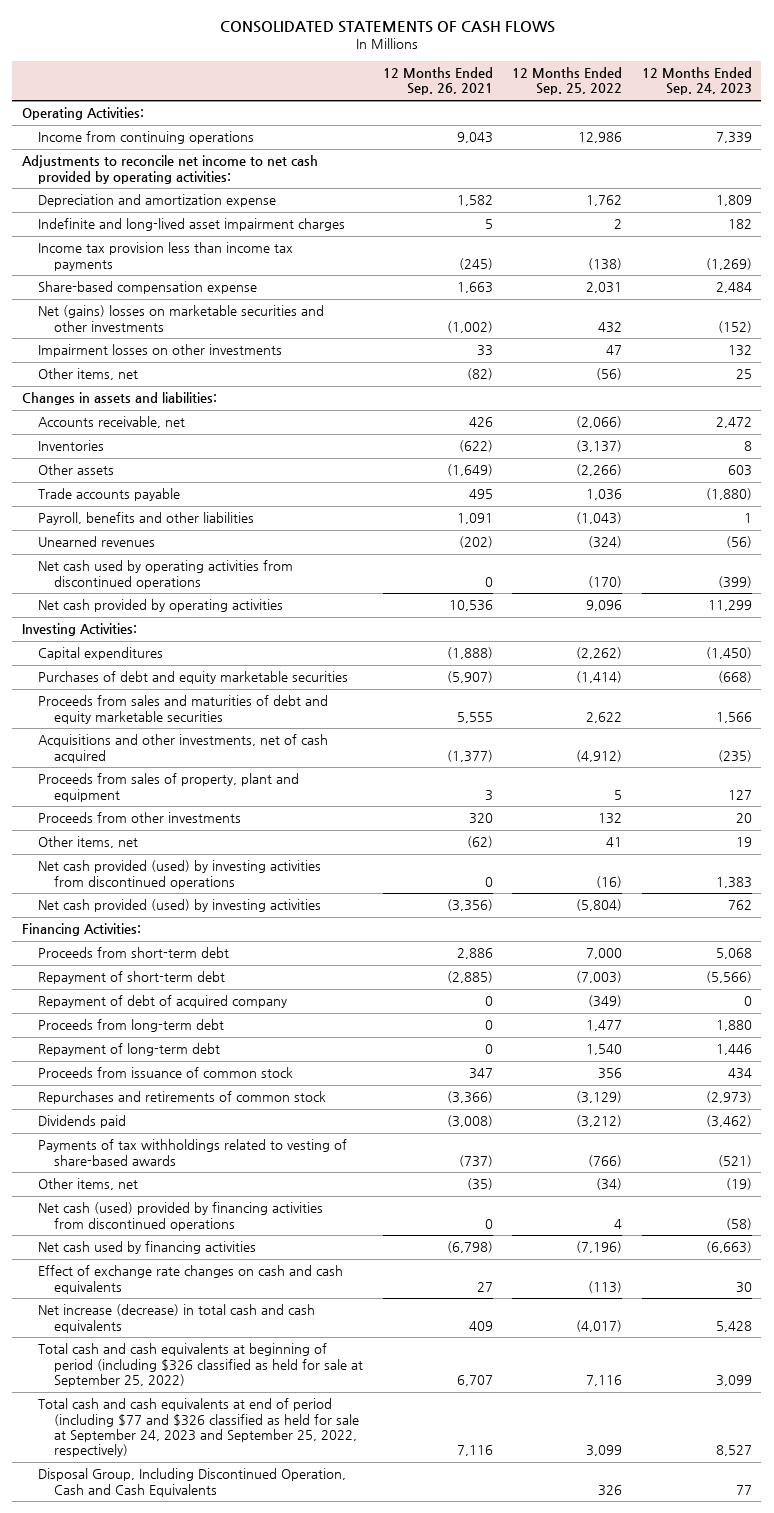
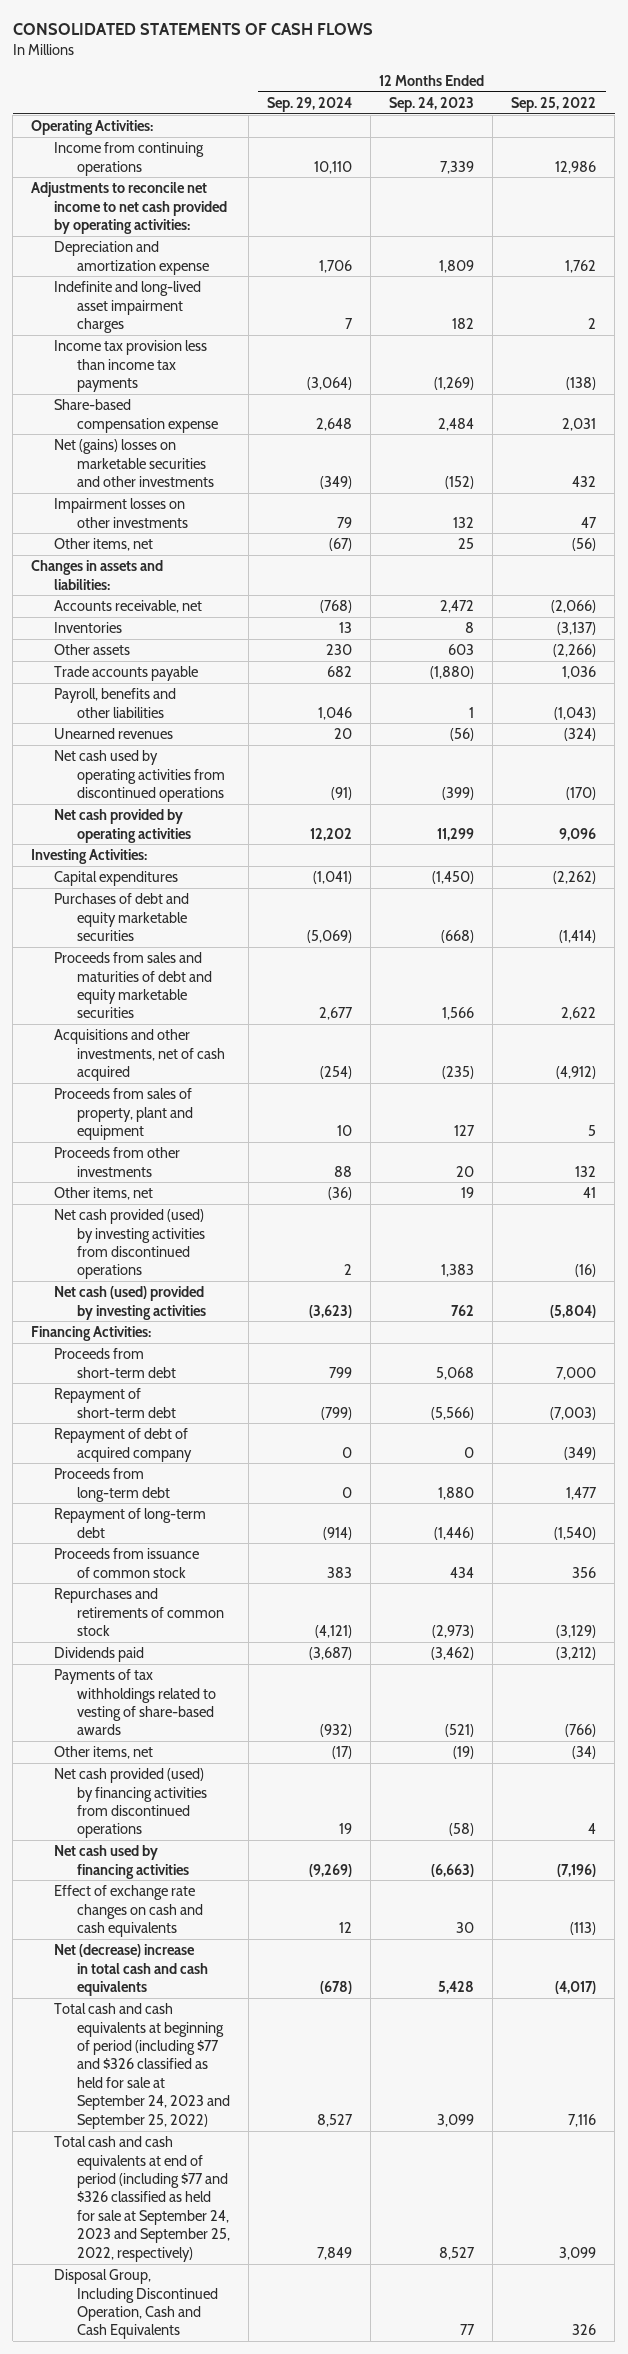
[382,67,493,96] 12 Months Ended Sep. 26, 2021 -> none
none -> [267,96,353,112] Sep. 29, 2024
[38,899,322,913] Net cash provided (used) by investing activities -> [54,1286,207,1320] Net cash (used) provided by investing activities
[586,1044,623,1056] 1,540 -> [554,1526,597,1540] (1,540)
[715,1044,752,1056] 1,446 -> [434,1526,475,1540] (1,446)
[38,1202,324,1231] Net cash (used) provided by financing activities from discontinued operations -> [54,1768,208,1839] Net cash provided (used) by financing activities from discontinued operations
[38,1304,316,1333] Net increase (decrease) in total cash and cash equivalents -> [54,1944,209,1996] Net (decrease) increase in total cash and cash equivalents
[38,1343,364,1388] Total cash and cash equivalents at beginning of period (including $326 classified as held for sale at September 25, 2022) -> [54,2003,231,2129] Total cash and cash equivalents at beginning of period (including $77 and $326 classified as held for sale at September 24, 2023 and September 25, 2022)

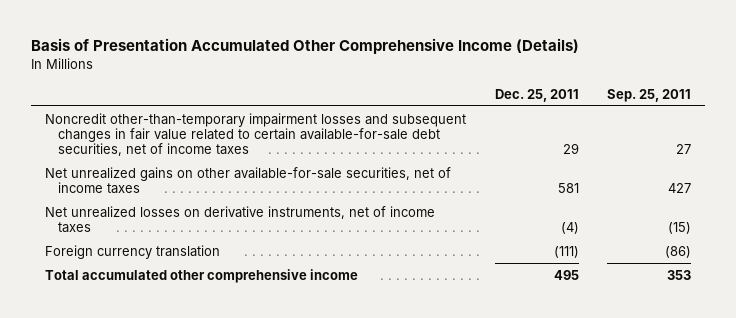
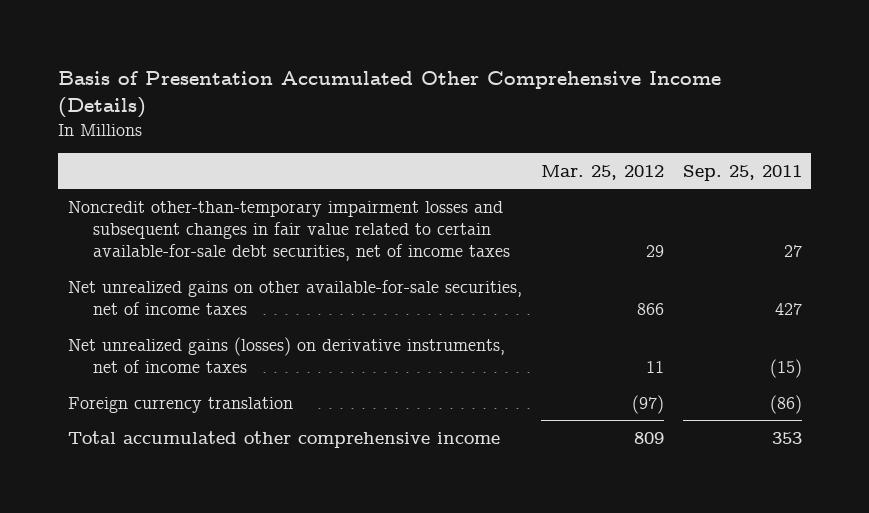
[494,88,579,102] Dec. 25, 2011 -> none
none -> [540,164,664,180] Mar. 25, 2012
[45,205,436,233] Net unrealized losses on derivative instruments, net of income taxes -> [67,336,505,374] Net unrealized gains (losses) on derivative instruments, net of income taxes

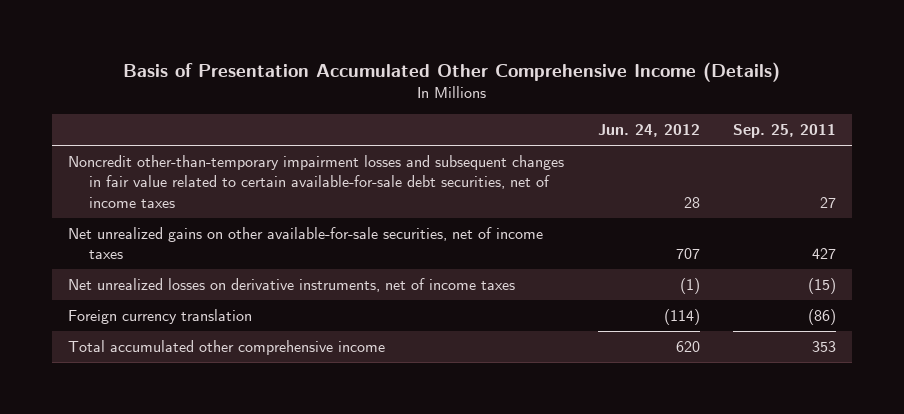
[540,164,664,180] Mar. 25, 2012 -> none
none -> [597,124,700,138] Jun. 24, 2012
[67,336,505,374] Net unrealized gains (losses) on derivative instruments, net of income taxes -> [68,278,516,293] Net unrealized losses on derivative instruments, net of income taxes

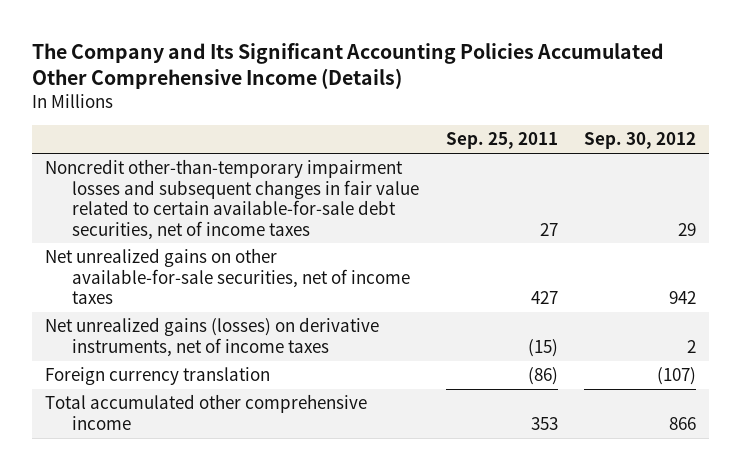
[123,61,781,82] Basis of Presentation Accumulated Other Comprehensive Income (Details) -> [32,42,665,90] The Company and Its Significant Accounting Policies Accumulated Other Comprehensive Income (Details)
[597,124,700,138] Jun. 24, 2012 -> none
none -> [584,132,697,150] Sep. 30, 2012
[68,278,516,293] Net unrealized losses on derivative instruments, net of income taxes -> [45,317,380,357] Net unrealized gains (losses) on derivative instruments, net of income taxes

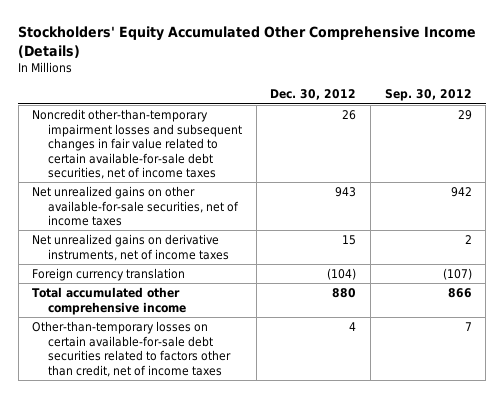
[32,42,665,90] The Company and Its Significant Accounting Policies Accumulated Other Comprehensive Income (Details) -> [18,25,477,58] Stockholders' Equity Accumulated Other Comprehensive Income (Details)
[445,132,558,150] Sep. 25, 2011 -> none
none -> [270,89,357,101] Dec. 30, 2012
[45,317,380,357] Net unrealized gains (losses) on derivative instruments, net of income taxes -> [32,234,230,261] Net unrealized gains on derivative instruments, net of income taxes
none -> [32,321,232,377] Other-than-temporary losses on certain available-for-sale debt securities related to factors other than credit, net of income taxes

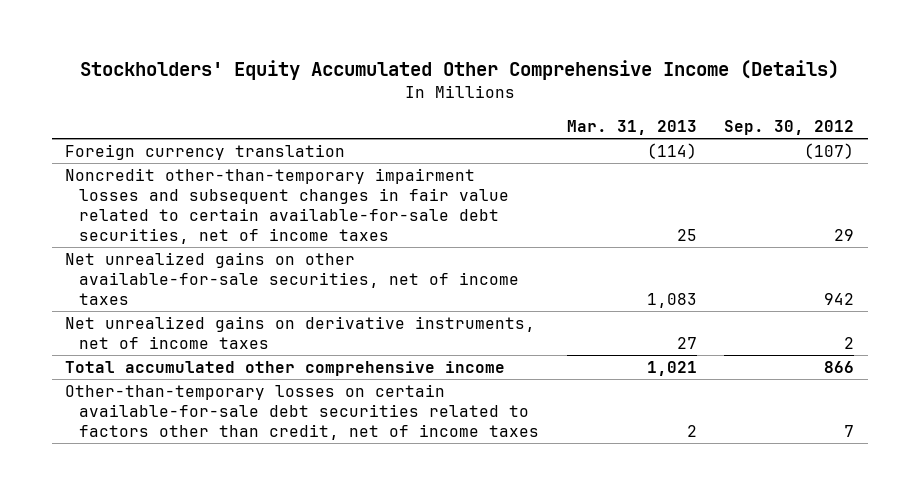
[270,89,357,101] Dec. 30, 2012 -> none
none -> [566,120,697,136] Mar. 31, 2013
[32,268,186,282] Foreign currency translation -> [65,143,346,160] Foreign currency translation

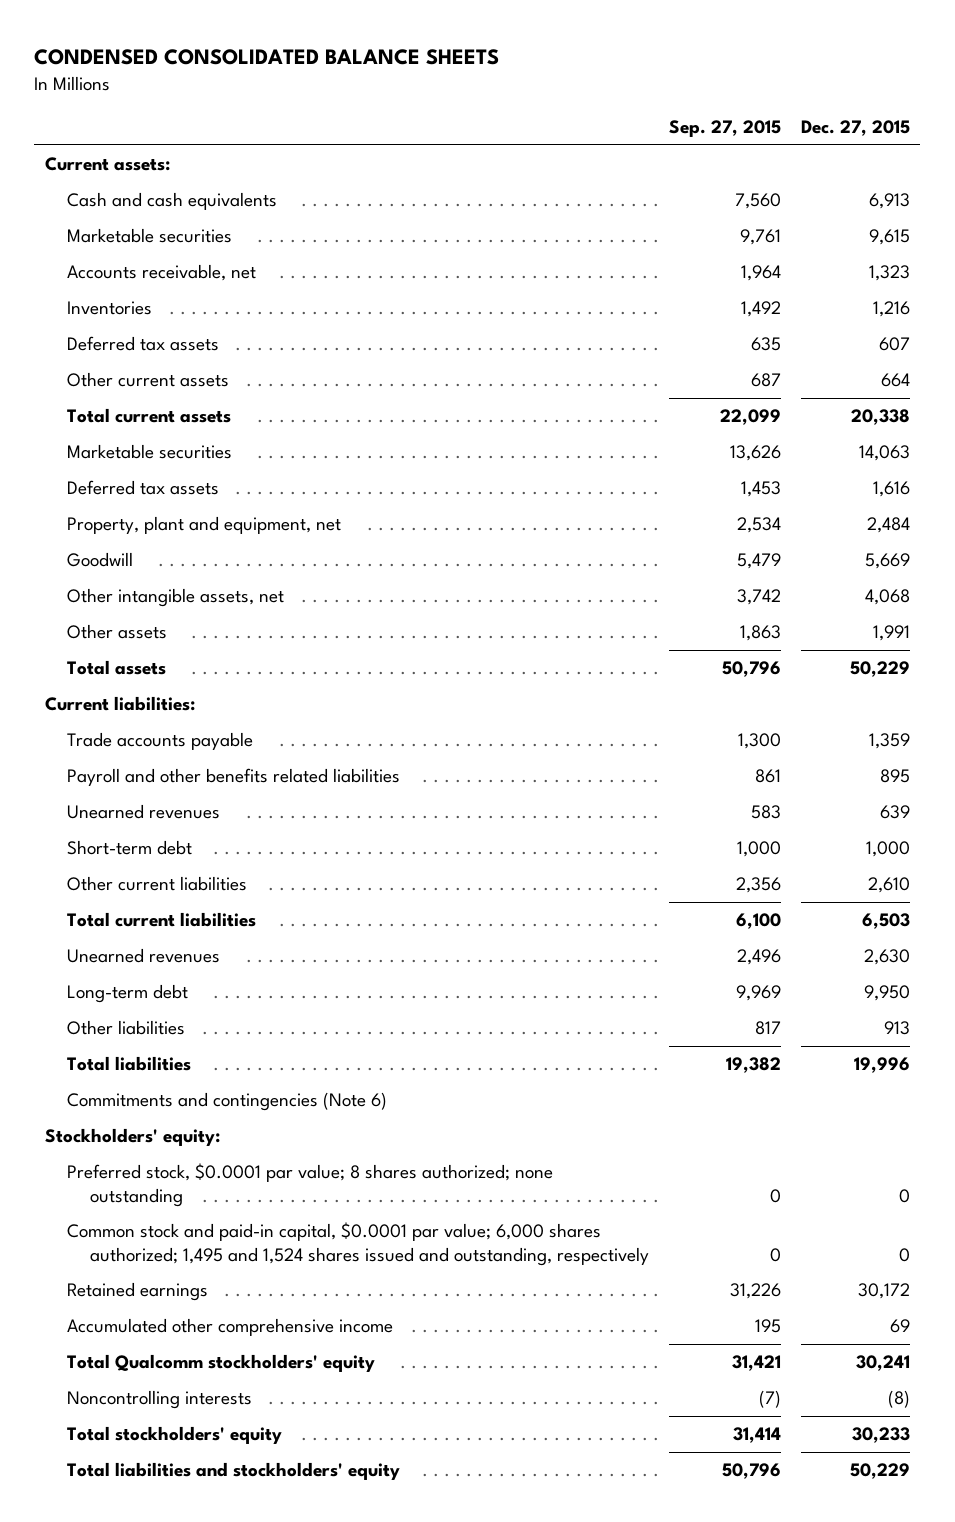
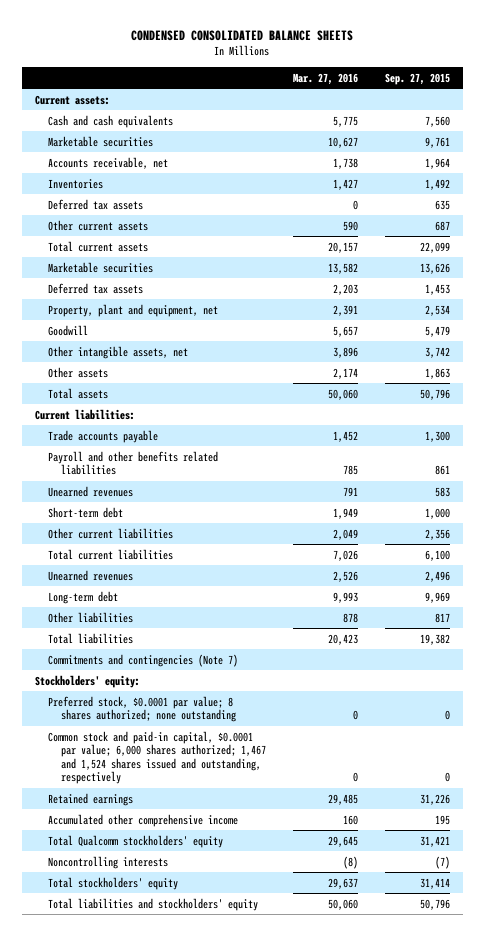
[801,120,911,137] Dec. 27, 2015 -> none
none -> [292,72,358,85] Mar. 27, 2016
[67,1092,388,1112] Commitments and contingencies (Note 6) -> [48,653,239,667] Commitments and contingencies (Note 7)
[67,1222,649,1266] Common stock and paid-in capital, $0.0001 par value; 6,000 shares authorized; 1,495 and 1,524 shares issued and outstanding, respectively -> [48,730,267,785] Common stock and paid-in capital, $0.0001 par value; 6,000 shares authorized; 1,467 and 1,524 shares issued and outstanding, respectively

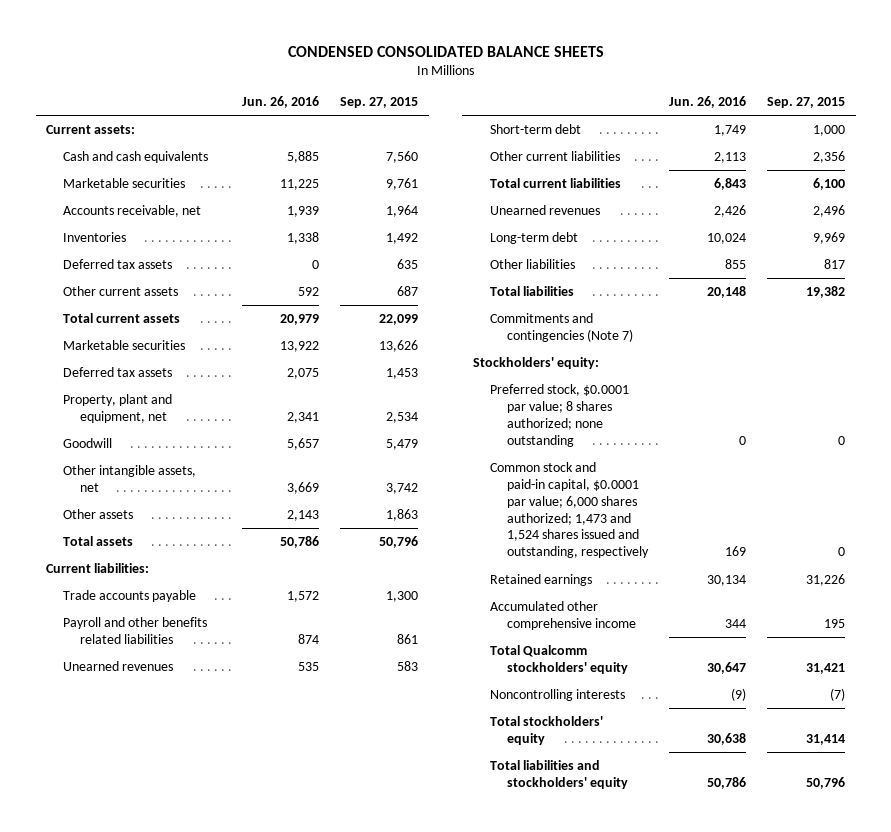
[292,72,358,85] Mar. 27, 2016 -> none
none -> [242,95,320,108] Jun. 26, 2016
[48,730,267,785] Common stock and paid-in capital, $0.0001 par value; 6,000 shares authorized; 1,467 and 1,524 shares issued and outstanding, respectively -> [490,461,650,559] Common stock and paid-in capital, $0.0001 par value; 6,000 shares authorized; 1,473 and 1,524 shares issued and outstanding, respectively

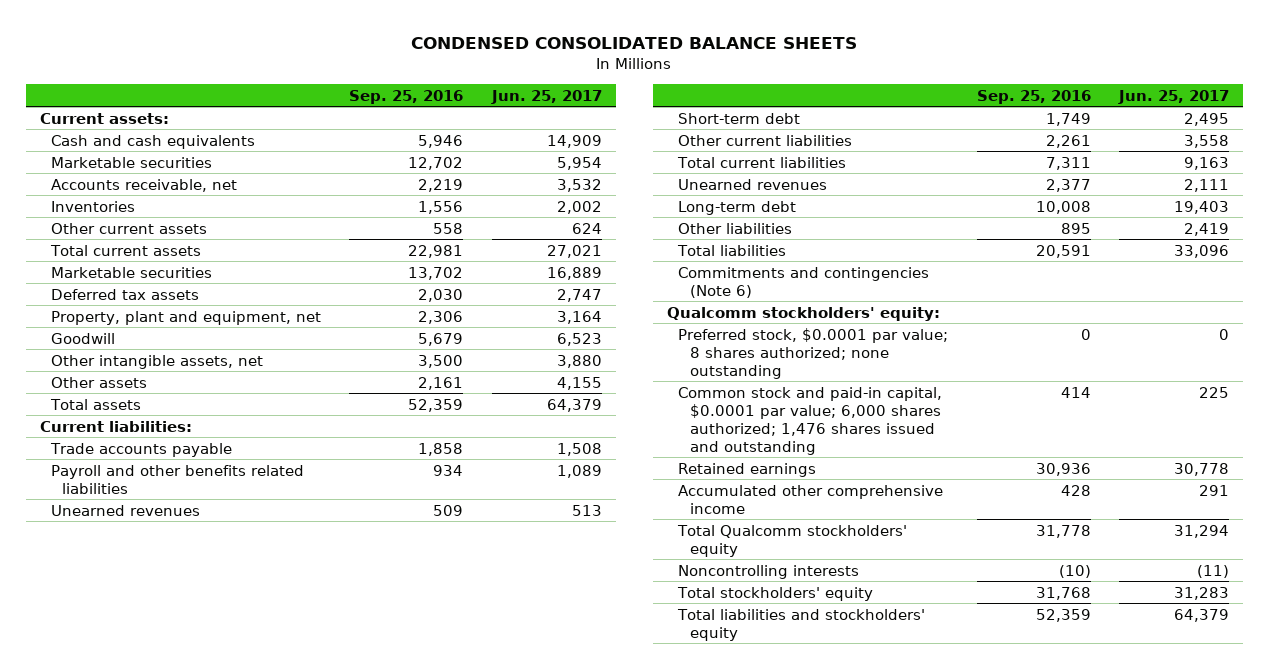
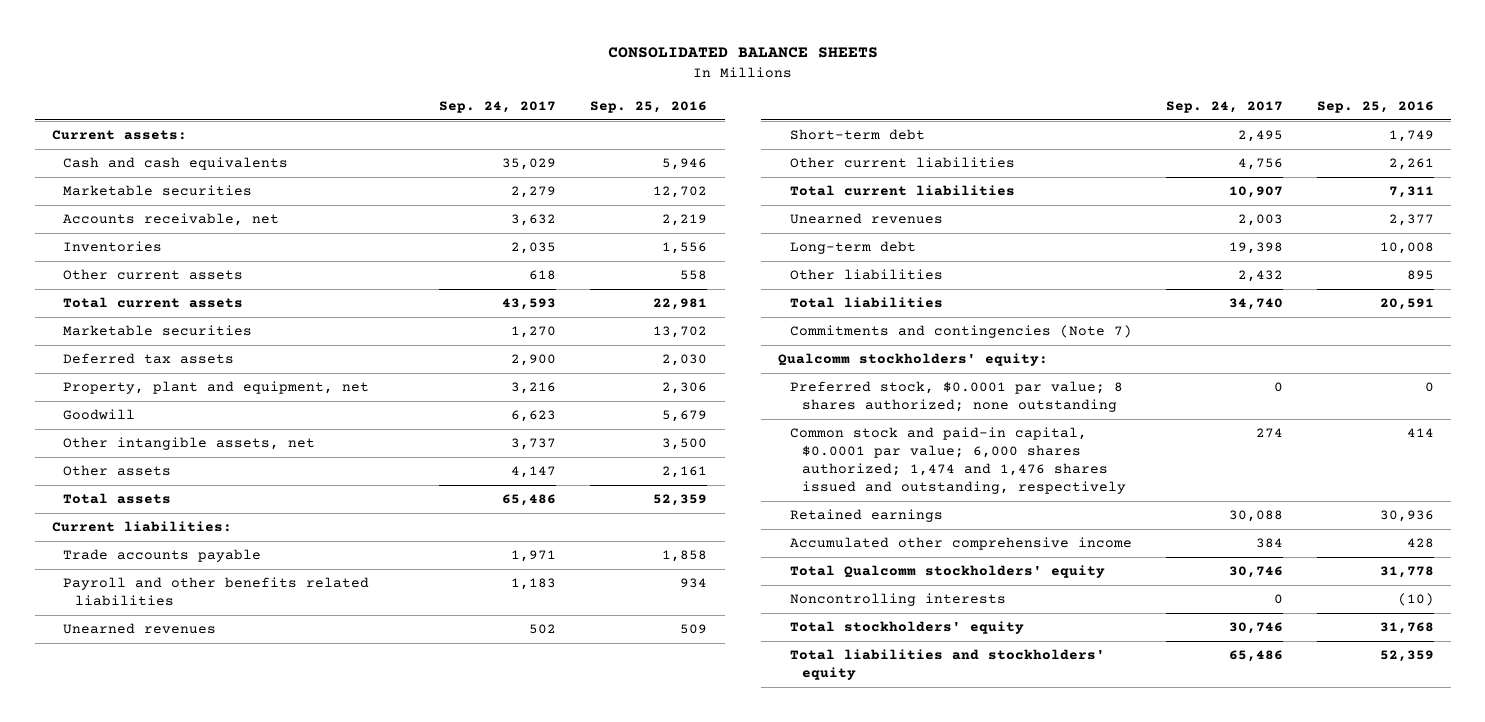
[411,36,858,49] CONDENSED CONSOLIDATED BALANCE SHEETS -> [607,47,878,59] CONSOLIDATED BALANCE SHEETS
[490,89,602,104] Jun. 25, 2017 -> none
none -> [439,100,557,113] Sep. 24, 2017
[678,266,930,298] Commitments and contingencies (Note 6) -> [789,325,1132,339] Commitments and contingencies (Note 7)
[678,386,943,455] Common stock and paid-in capital, $0.0001 par value; 6,000 shares authorized; 1,476 shares issued and outstanding -> [789,427,1126,495] Common stock and paid-in capital, $0.0001 par value; 6,000 shares authorized; 1,474 and 1,476 shares issued and outstanding, respectively

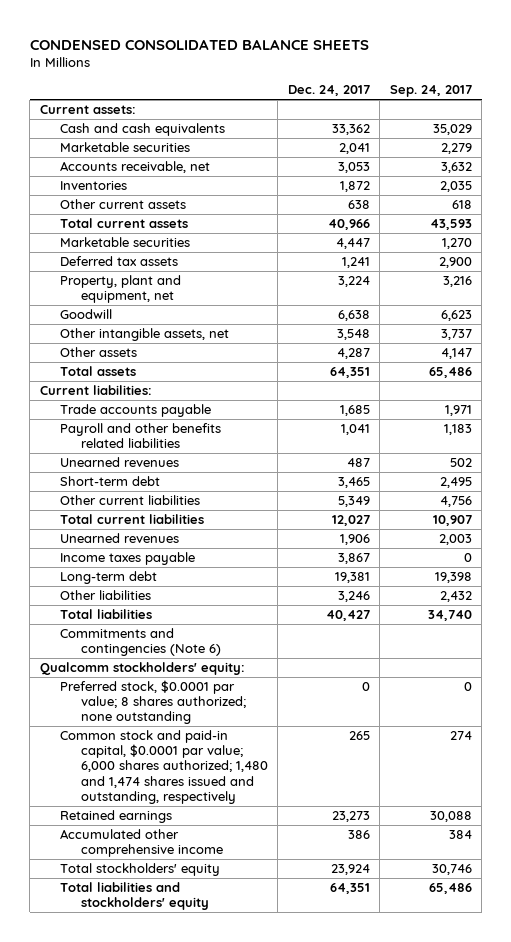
[607,47,878,59] CONSOLIDATED BALANCE SHEETS -> [29,38,369,50] CONDENSED CONSOLIDATED BALANCE SHEETS
[590,100,708,113] Sep. 25, 2016 -> none
none -> [287,85,370,97] Dec. 24, 2017
none -> [60,552,196,566] Income taxes payable
[789,325,1132,339] Commitments and contingencies (Note 7) -> [60,628,221,657] Commitments and contingencies (Note 6)
[789,427,1126,495] Common stock and paid-in capital, $0.0001 par value; 6,000 shares authorized; 1,474 and 1,476 shares issued and outstanding, respectively -> [60,730,268,804] Common stock and paid-in capital, $0.0001 par value; 6,000 shares authorized; 1,480 and 1,474 shares issued and outstanding, respectively
[789,565,1105,579] Total Qualcomm stockholders' equity -> none
[789,593,1006,607] Noncontrolling interests -> none

